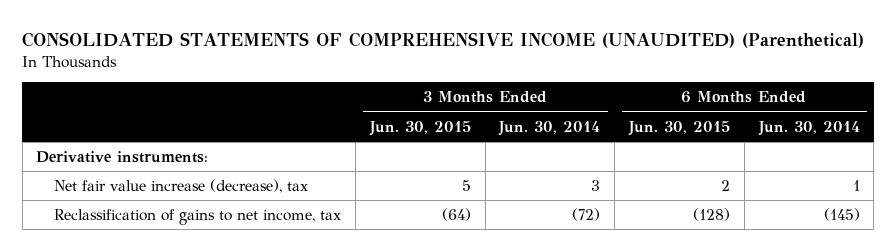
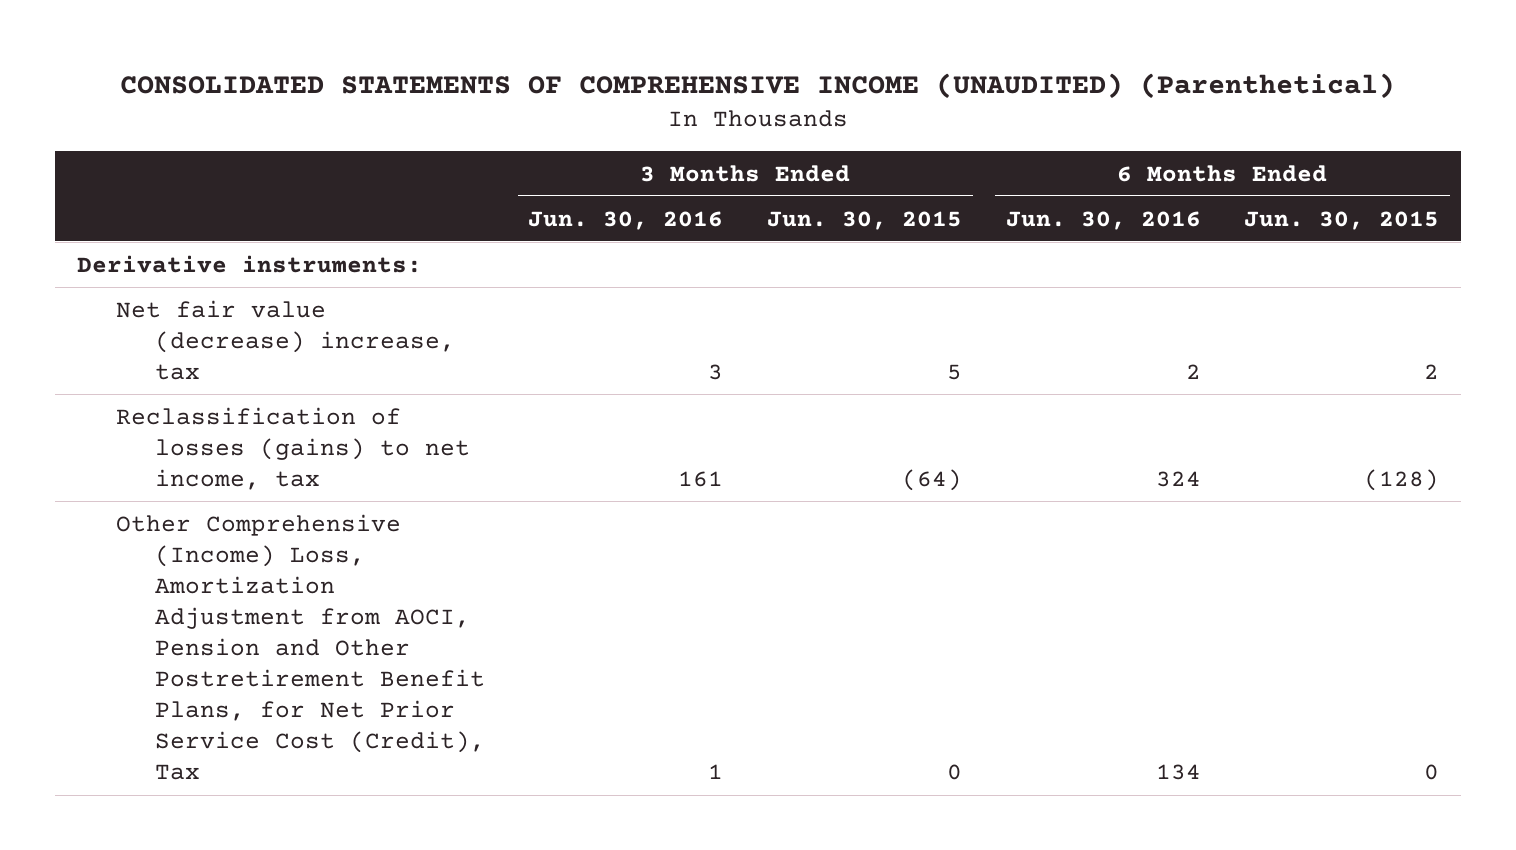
[498,120,601,136] Jun. 30, 2014 -> none
[757,120,860,136] Jun. 30, 2014 -> none
none -> [528,210,724,230] Jun. 30, 2016
none -> [1005,210,1201,230] Jun. 30, 2016
[54,179,309,194] Net fair value increase (decrease), tax -> [115,299,455,380] Net fair value (decrease) increase, tax
[54,209,342,226] Reclassification of gains to net income, tax -> [115,406,470,490] Reclassification of losses (gains) to net income, tax
none -> [115,513,485,781] Other Comprehensive (Income) Loss, Amortization Adjustment from AOCI, Pension and Other Postretirement Benefit Plans, for Net Prior Service Cost (Credit), Tax

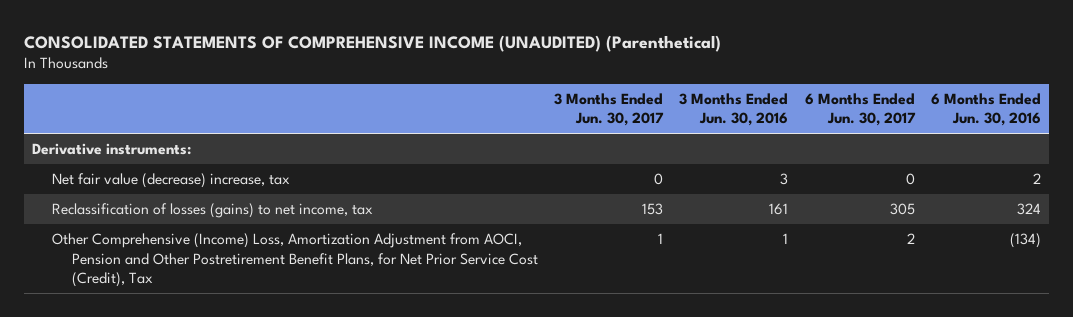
[767,210,963,230] Jun. 30, 2015 -> none
[1244,210,1440,230] Jun. 30, 2015 -> none
none -> [554,92,665,127] 3 Months Ended Jun. 30, 2017
none -> [804,92,916,127] 6 Months Ended Jun. 30, 2017
[1155,764,1201,781] 134 -> [1009,233,1041,249] (134)

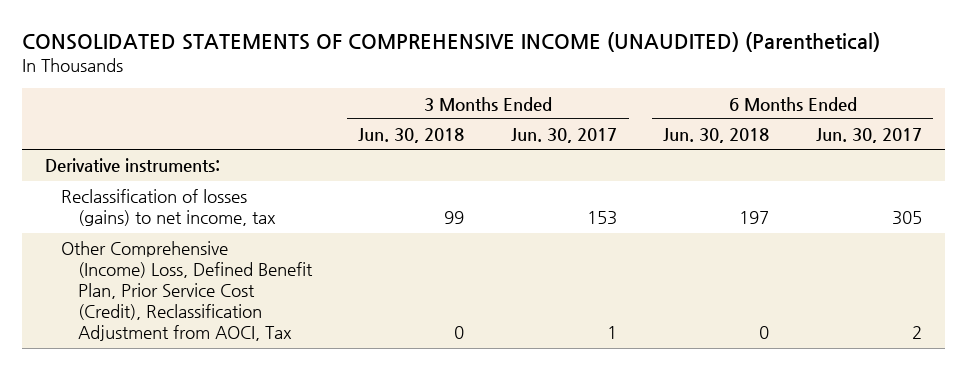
[679,92,789,127] 3 Months Ended Jun. 30, 2016 -> none
[930,92,1041,127] 6 Months Ended Jun. 30, 2016 -> none
none -> [358,128,465,144] Jun. 30, 2018
none -> [663,128,770,144] Jun. 30, 2018
[51,173,290,189] Net fair value (decrease) increase, tax -> none
[51,233,538,288] Other Comprehensive (Income) Loss, Amortization Adjustment from AOCI, Pension and Other Postretirement Benefit Plans, for Net Prior Service Cost (Credit), Tax -> [61,241,314,342] Other Comprehensive (Income) Loss, Defined Benefit Plan, Prior Service Cost (Credit), Reclassification Adjustment from AOCI, Tax

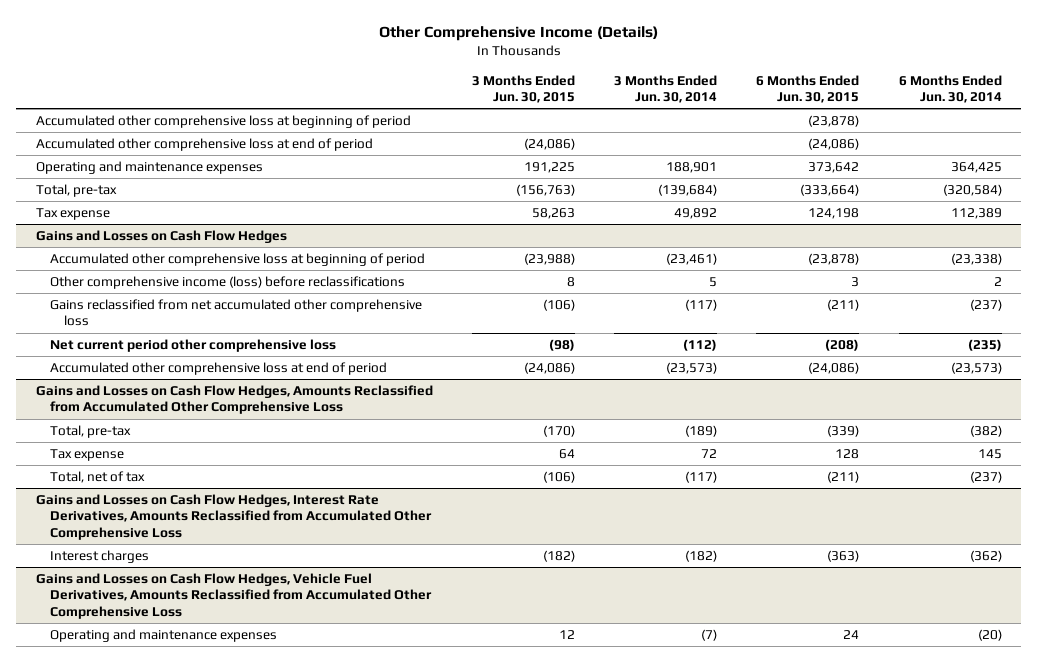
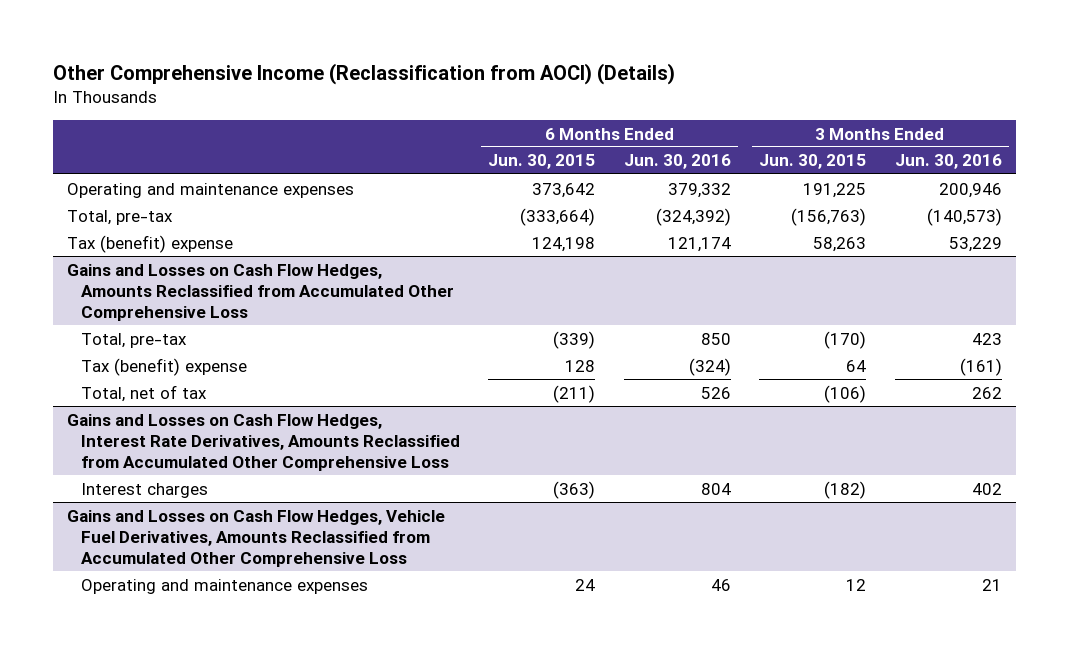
[378,25,658,41] Other Comprehensive Income (Details) -> [52,62,675,85] Other Comprehensive Income (Reclassification from AOCI) (Details)
[614,74,718,104] 3 Months Ended Jun. 30, 2014 -> none
[898,74,1002,104] 6 Months Ended Jun. 30, 2014 -> none
none -> [623,154,731,170] Jun. 30, 2016
none -> [894,154,1002,170] Jun. 30, 2016
[35,114,411,128] Accumulated other comprehensive loss at beginning of period -> none
[35,137,373,151] Accumulated other comprehensive loss at end of period -> none
[35,229,287,243] Gains and Losses on Cash Flow Hedges -> none
[49,252,425,266] Accumulated other comprehensive loss at beginning of period -> none
[49,275,405,289] Other comprehensive income (loss) before reclassifications -> none
[49,298,422,327] Gains reclassified from net accumulated other comprehensive loss -> none
[49,338,336,352] Net current period other comprehensive loss -> none
[49,361,387,375] Accumulated other comprehensive loss at end of period -> none
[35,207,110,220] Tax expense -> [67,234,234,253] Tax (benefit) expense
[49,448,124,461] Tax expense -> [80,357,247,376] Tax (benefit) expense

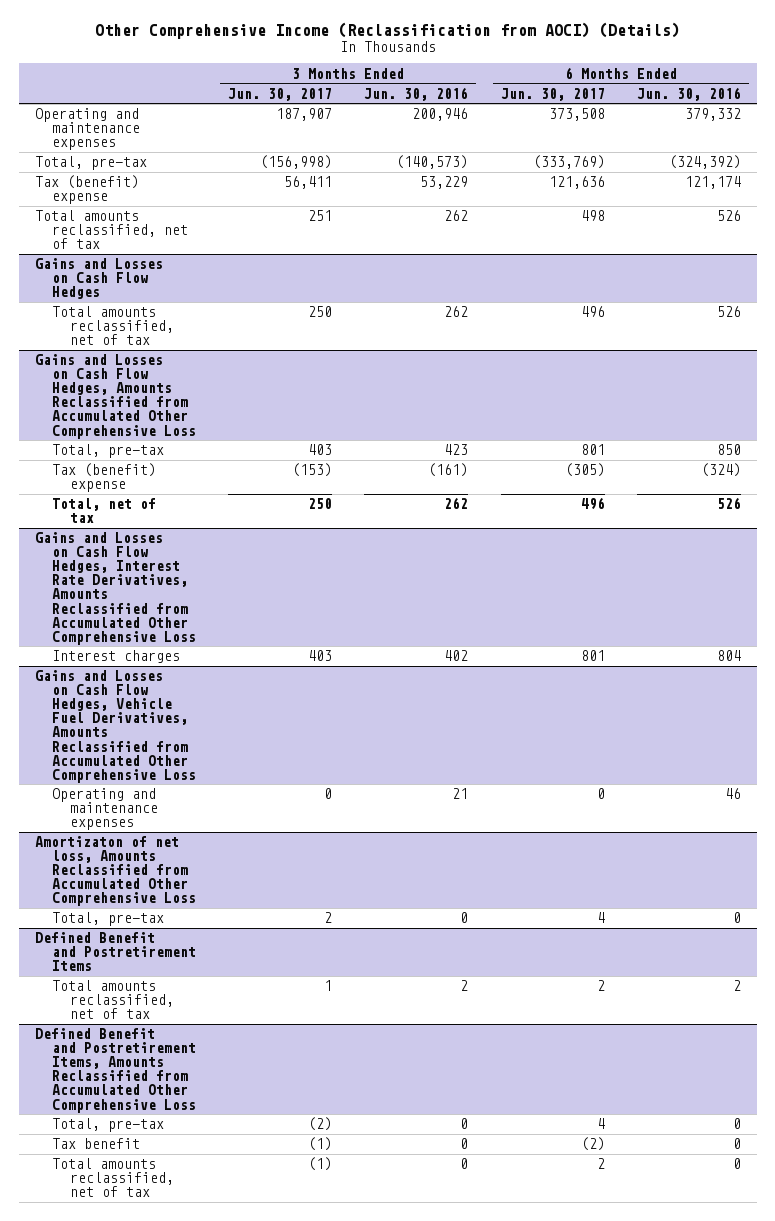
[488,154,596,170] Jun. 30, 2015 -> none
[759,154,867,170] Jun. 30, 2015 -> none
none -> [228,87,333,101] Jun. 30, 2017
none -> [500,87,605,101] Jun. 30, 2017
none -> [34,210,189,250] Total amounts reclassified, net of tax
none -> [34,258,163,300] Gains and Losses on Cash Flow Hedges
none -> [52,306,175,346] Total amounts reclassified, net of tax
none -> [34,836,197,907] Amortizaton of net loss, Amounts Reclassified from Accumulated Other Comprehensive Loss
none -> [52,912,165,927] Total, pre-tax
none -> [34,932,197,972] Defined Benefit and Postretirement Items
none -> [52,980,175,1020] Total amounts reclassified, net of tax
none -> [34,1028,197,1113] Defined Benefit and Postretirement Items, Amounts Reclassified from Accumulated Other Comprehensive Loss
none -> [52,1118,165,1133] Total, pre-tax
none -> [52,1138,141,1150] Tax benefit
none -> [52,1158,175,1198] Total amounts reclassified, net of tax

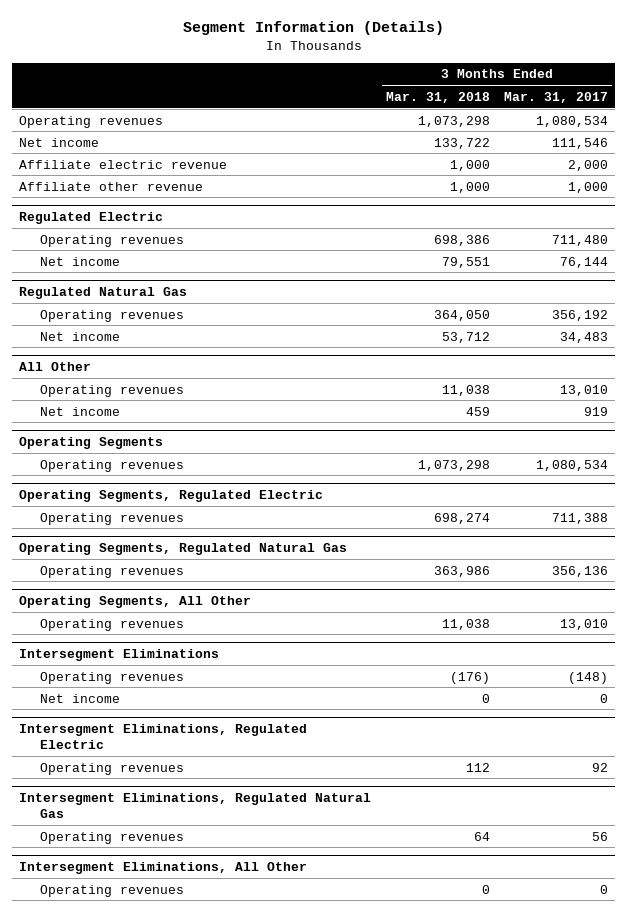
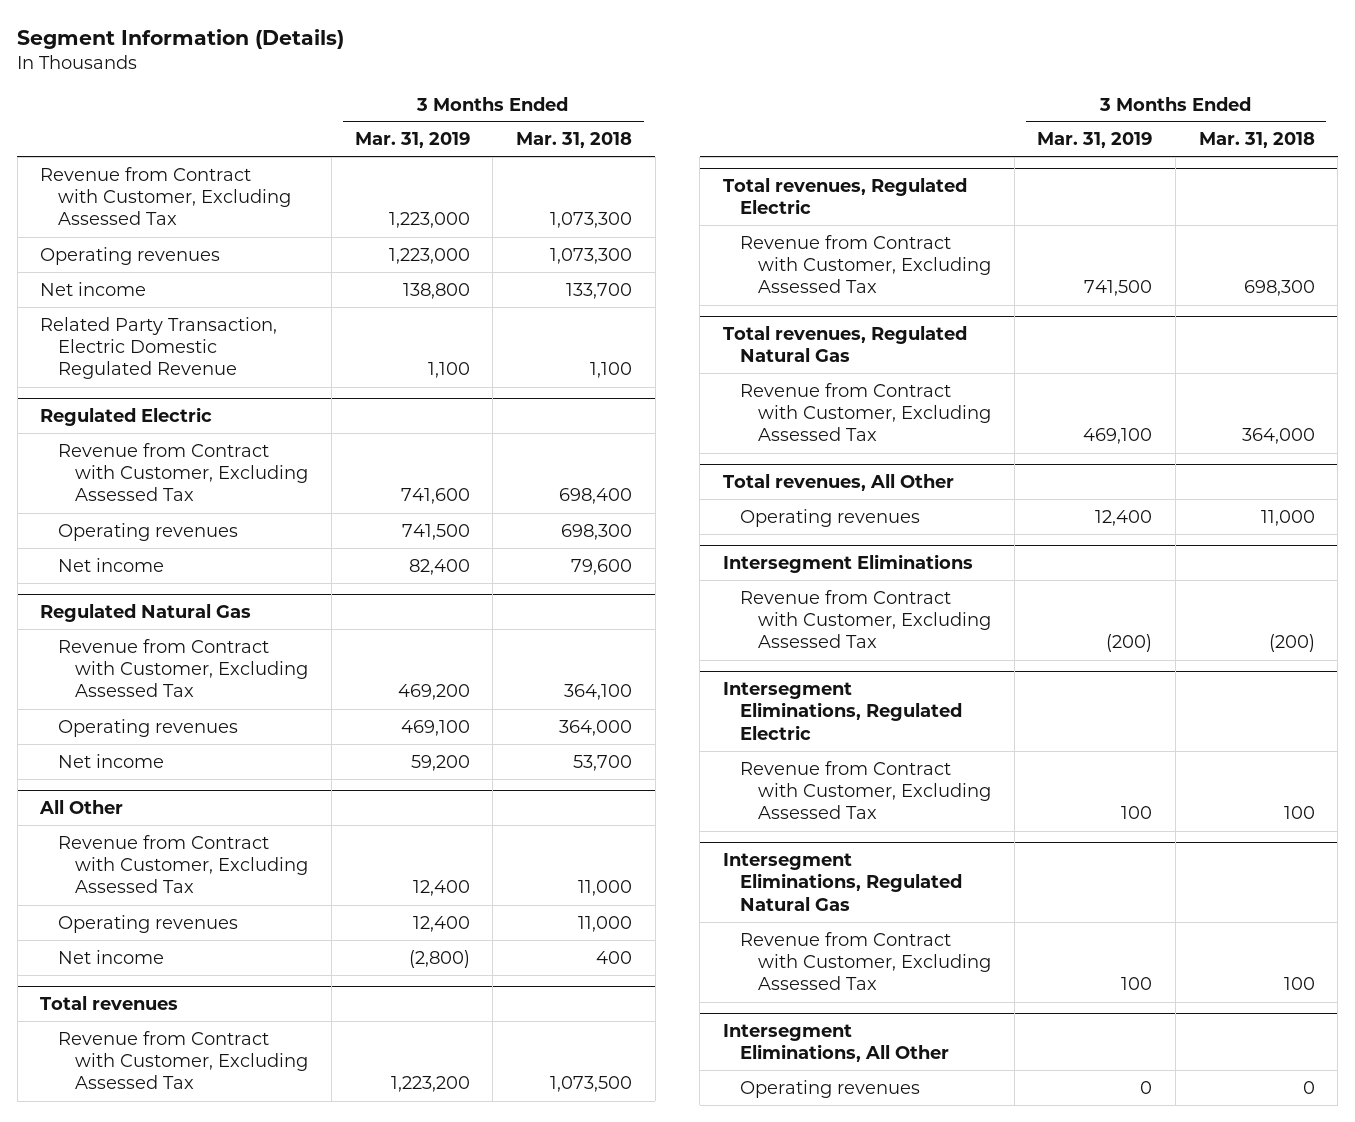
[503,91,608,103] Mar. 31, 2017 -> none
none -> [354,132,470,149] Mar. 31, 2019
[19,181,204,191] Affiliate other revenue -> none
none -> [40,166,291,226] Revenue from Contract with Customer, Excluding Assessed Tax
[417,115,490,127] 1,073,298 -> [549,247,632,264] 1,073,300
[433,137,490,149] 133,722 -> [565,282,632,299] 133,700
[19,159,228,169] Affiliate electric revenue -> [40,316,278,380] Related Party Transaction, Electric Domestic Regulated Revenue
[449,159,490,171] 1,000 -> [589,362,632,379] 1,100
none -> [57,442,309,502] Revenue from Contract with Customer, Excluding Assessed Tax
[433,234,490,246] 698,386 -> [560,523,632,540] 698,300
[441,256,490,268] 79,551 -> [570,558,632,575] 79,600
none -> [57,638,309,698] Revenue from Contract with Customer, Excluding Assessed Tax
[433,309,490,321] 364,050 -> [558,719,632,736] 364,000
[441,331,490,343] 53,712 -> [572,754,632,771] 53,700
[19,436,164,449] Operating Segments -> none
[19,489,324,502] Operating Segments, Regulated Electric -> none
[39,512,184,525] Operating revenues -> none
[19,542,348,555] Operating Segments, Regulated Natural Gas -> none
[39,565,184,578] Operating revenues -> none
[19,595,252,608] Operating Segments, All Other -> none
[39,618,184,631] Operating revenues -> none
none -> [57,834,309,894] Revenue from Contract with Customer, Excluding Assessed Tax
[441,384,490,396] 11,038 -> [577,915,632,932] 11,000
[465,406,490,416] 459 -> [595,950,632,964] 400
none -> [40,995,179,1010] Total revenues
none -> [57,1030,309,1090] Revenue from Contract with Customer, Excluding Assessed Tax
none -> [723,177,968,215] Total revenues, Regulated Electric
none -> [740,234,991,294] Revenue from Contract with Customer, Excluding Assessed Tax
none -> [723,325,968,363] Total revenues, Regulated Natural Gas
none -> [740,382,991,442] Revenue from Contract with Customer, Excluding Assessed Tax
none -> [723,473,955,491] Total revenues, All Other
[417,459,490,471] 1,073,298 -> [1260,509,1315,526] 11,000
[39,671,184,684] Operating revenues -> none
[39,693,120,703] Net income -> none
none -> [740,589,991,649] Revenue from Contract with Customer, Excluding Assessed Tax
[39,762,184,775] Operating revenues -> none
none -> [740,760,991,820] Revenue from Contract with Customer, Excluding Assessed Tax
[39,831,184,844] Operating revenues -> none
none -> [740,931,991,991] Revenue from Contract with Customer, Excluding Assessed Tax

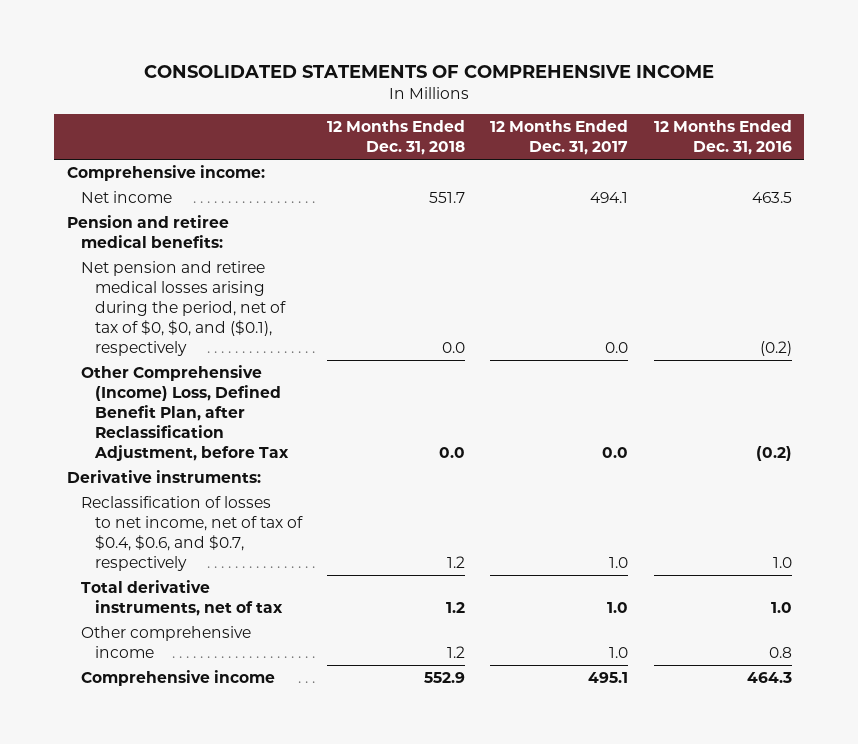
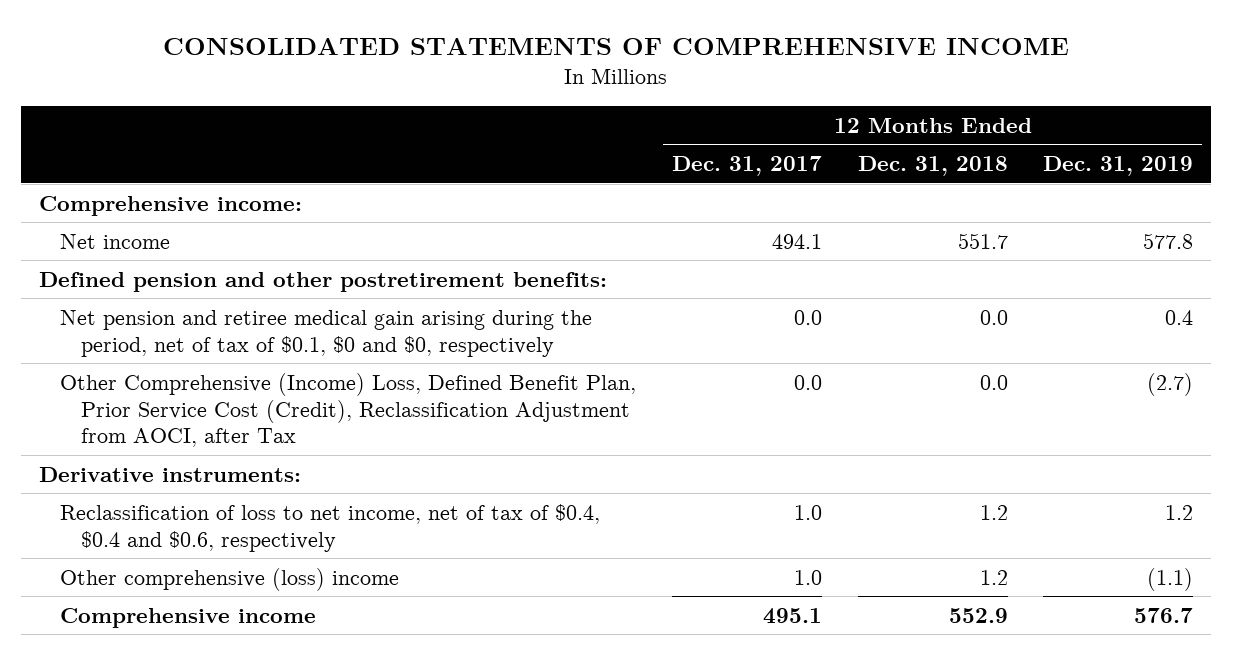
[653,120,792,156] 12 Months Ended Dec. 31, 2016 -> none
none -> [1043,156,1194,177] Dec. 31, 2019
[66,214,229,248] Pension and retiree medical benefits: -> [39,271,608,292] Defined pension and other postretirement benefits:
[80,260,286,356] Net pension and retiree medical losses arising during the period, net of tax of $0, $0, and ($0.1), respectively -> [60,309,593,357] Net pension and retiree medical gain arising during the period, net of tax of $0.1, $0 and $0, respectively
[80,364,289,461] Other Comprehensive (Income) Loss, Defined Benefit Plan, after Reclassification Adjustment, before Tax -> [60,372,637,448] Other Comprehensive (Income) Loss, Defined Benefit Plan, Prior Service Cost (Credit), Reclassification Adjustment from AOCI, after Tax
[80,579,283,616] Total derivative instruments, net of tax -> none
[80,495,303,571] Reclassification of losses to net income, net of tax of $0.4, $0.6, and $0.7, respectively -> [60,503,601,552] Reclassification of loss to net income, net of tax of $0.4, $0.4 and $0.6, respectively
[80,625,251,658] Other comprehensive income -> [60,567,400,591] Other comprehensive (loss) income

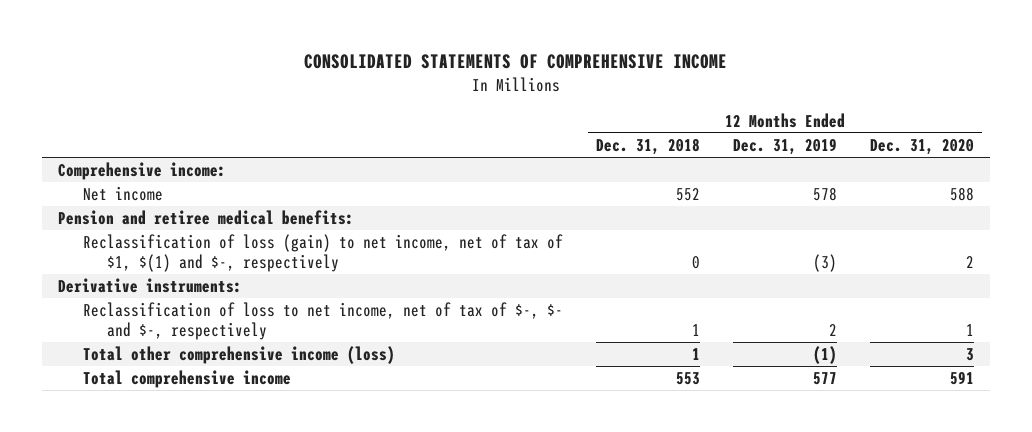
[671,156,822,177] Dec. 31, 2017 -> none
none -> [869,138,974,155] Dec. 31, 2020
[60,309,593,357] Net pension and retiree medical gain arising during the period, net of tax of $0.1, $0 and $0, respectively -> none
[60,372,637,448] Other Comprehensive (Income) Loss, Defined Benefit Plan, Prior Service Cost (Credit), Reclassification Adjustment from AOCI, after Tax -> none
[957,232,1008,249] 551.7 -> [675,188,700,202] 552
[1143,232,1194,249] 577.8 -> [812,187,837,202] 578
[39,271,608,292] Defined pension and other postretirement benefits: -> [58,210,355,226] Pension and retiree medical benefits:
none -> [82,234,563,272] Reclassification of loss (gain) to net income, net of tax of $1, $(1) and $-, respectively
[60,503,601,552] Reclassification of loss to net income, net of tax of $0.4, $0.4 and $0.6, respectively -> [82,302,563,340] Reclassification of loss to net income, net of tax of $-, $- and $-, respectively
[979,504,1008,520] 1.2 -> [691,323,700,336] 1
[1165,504,1194,520] 1.2 -> [828,323,837,336] 2
[60,567,400,591] Other comprehensive (loss) income -> [82,346,395,365] Total other comprehensive income (loss)
[979,569,1008,585] 1.2 -> [691,348,700,361] 1
[1147,567,1194,591] (1.1) -> [812,346,837,365] (1)
[60,607,317,628] Comprehensive income -> [82,370,291,389] Total comprehensive income
[948,607,1008,623] 552.9 -> [675,372,700,386] 553
[1134,607,1194,623] 576.7 -> [812,372,837,386] 577

